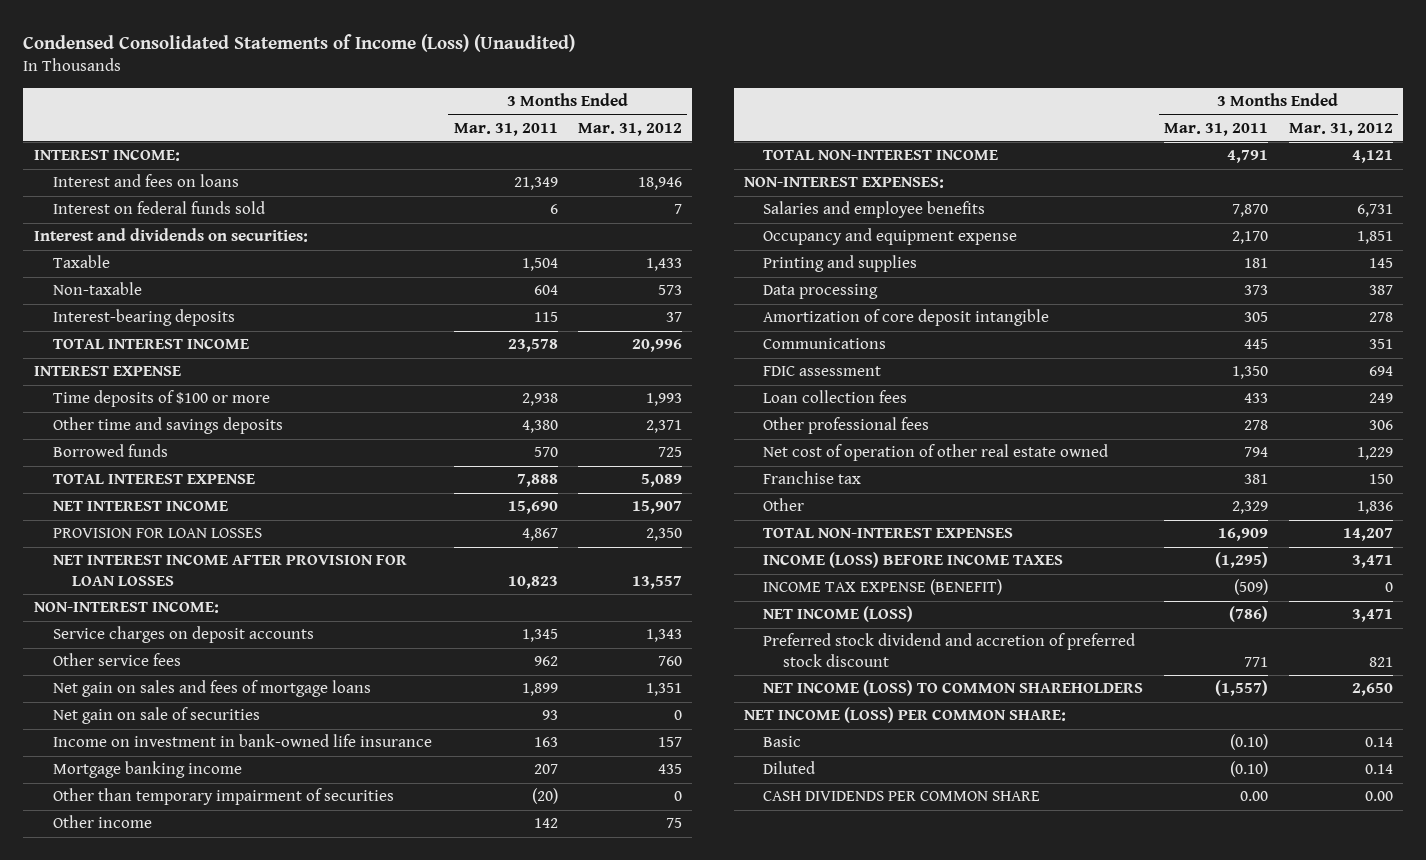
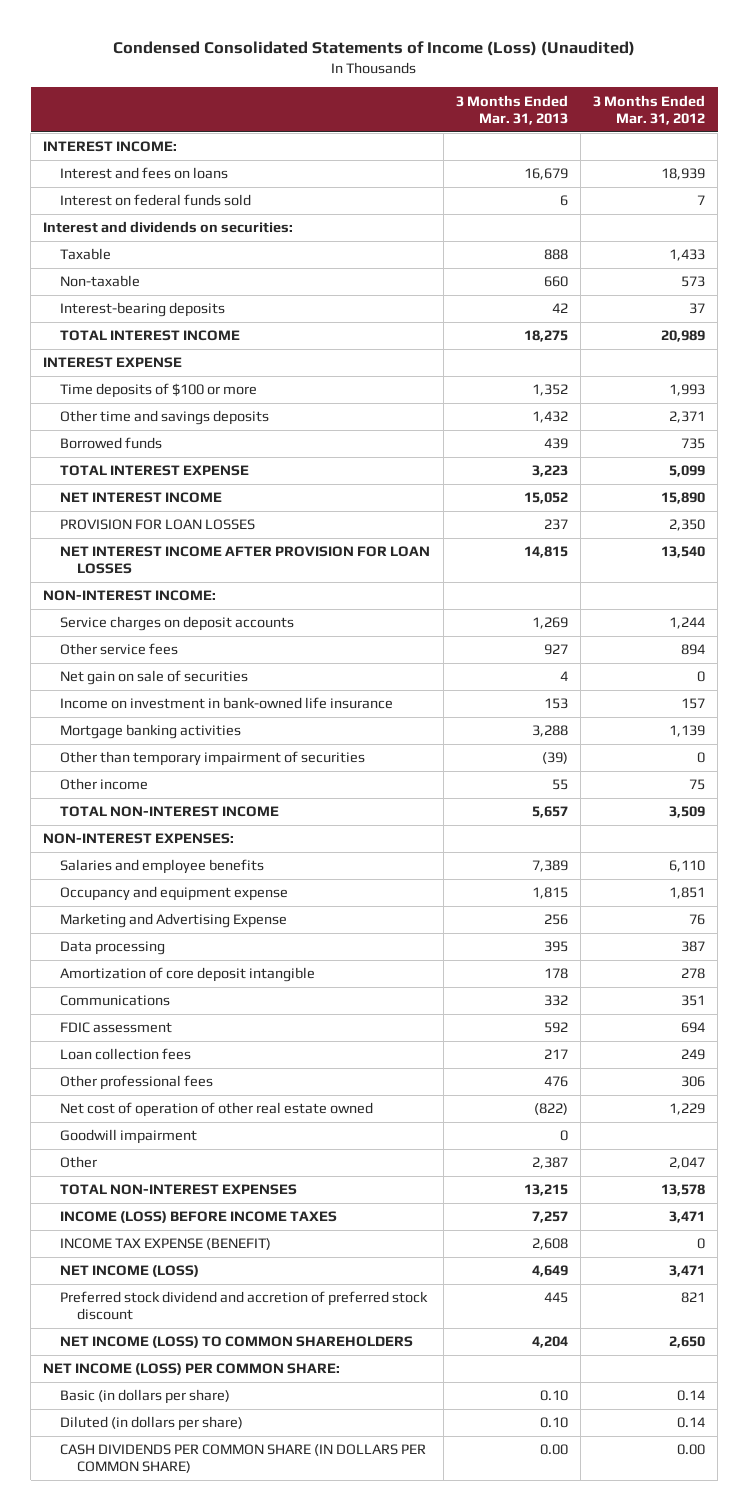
[453,122,558,136] Mar. 31, 2011 -> none
none -> [455,94,568,125] 3 Months Ended Mar. 31, 2013
[638,177,683,191] 18,946 -> [661,168,706,181] 18,939
[632,339,683,353] 20,996 -> [661,330,706,343] 20,989
[658,447,683,458] 725 -> [681,438,706,450] 735
[641,474,683,488] 5,089 -> [669,465,706,478] 5,099
[632,501,683,515] 15,907 -> [661,492,706,505] 15,890
[632,575,683,589] 13,557 -> [661,546,706,559] 13,540
[52,680,371,698] Net gain on sales and fees of mortgage loans -> none
[646,629,683,643] 1,343 -> [669,617,706,630] 1,244
[658,656,683,667] 760 -> [681,644,706,656] 894
[52,761,242,779] Mortgage banking income -> [60,724,242,740] Mortgage banking activities
[658,764,683,775] 435 -> [669,725,706,738] 1,139
[1351,150,1393,164] 4,121 -> [669,806,706,819] 3,509
[1356,204,1393,218] 6,731 -> [669,860,706,873] 6,110
[763,255,918,273] Printing and supplies -> none
none -> [60,913,288,929] Marketing and Advertising Expense
[763,471,862,485] Franchise tax -> none
none -> [60,1129,198,1145] Goodwill impairment
[1356,501,1393,515] 1,836 -> [669,1157,706,1170] 2,047
[1342,528,1393,542] 14,207 -> [661,1184,706,1197] 13,578
[763,736,802,748] Basic -> [60,1389,231,1405] Basic (in dollars per share)
[763,761,816,775] Diluted -> [60,1416,244,1432] Diluted (in dollars per share)
[763,791,1041,802] CASH DIVIDENDS PER COMMON SHARE -> [60,1444,427,1474] CASH DIVIDENDS PER COMMON SHARE (IN DOLLARS PER COMMON SHARE)

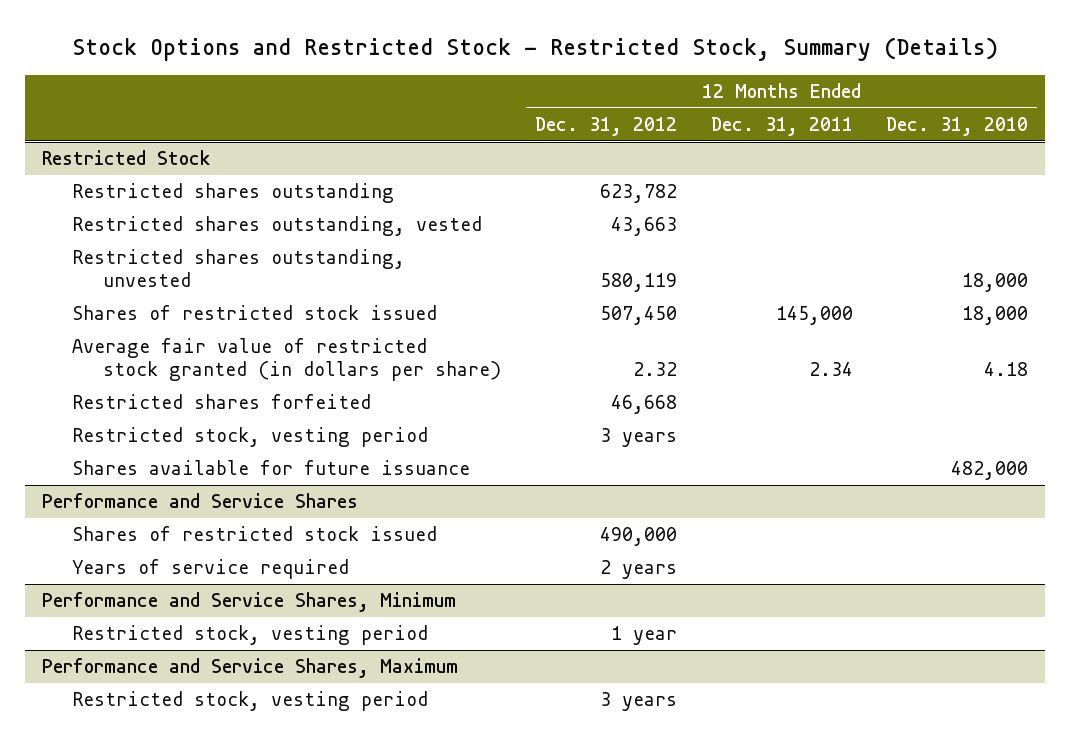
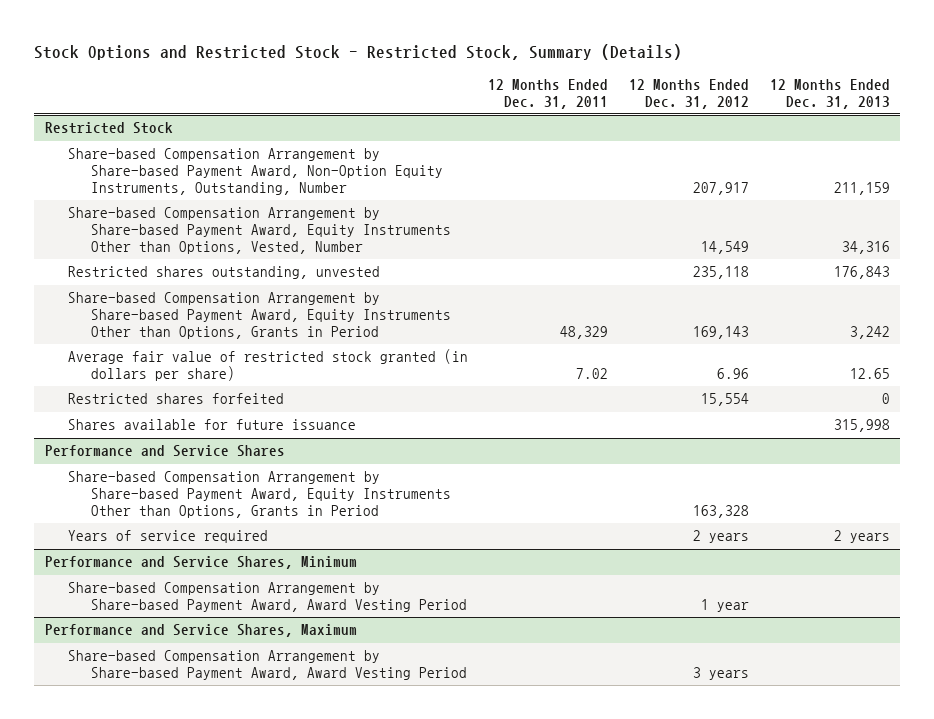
[886,117,1029,137] Dec. 31, 2010 -> none
none -> [769,78,890,109] 12 Months Ended Dec. 31, 2013
[72,183,395,204] Restricted shares outstanding -> none
[72,216,483,237] Restricted shares outstanding, vested -> none
[72,305,438,321] Shares of restricted stock issued -> none
[72,427,429,448] Restricted stock, vesting period -> none
none -> [67,148,443,196] Share-based Compensation Arrangement by Share-based Payment Award, Non-Option Equity Instruments, Outstanding, Number
none -> [67,207,451,255] Share-based Compensation Arrangement by Share-based Payment Award, Equity Instruments Other than Options, Vested, Number
[599,273,677,293] 580,119 -> [692,266,749,280] 235,118
none -> [67,292,451,340] Share-based Compensation Arrangement by Share-based Payment Award, Equity Instruments Other than Options, Grants in Period
[632,362,677,377] 2.32 -> [716,368,749,380] 6.96
[808,362,853,377] 2.34 -> [576,368,609,380] 7.02
[610,395,677,415] 46,668 -> [700,393,749,407] 15,554
[72,526,438,542] Shares of restricted stock issued -> none
none -> [67,471,451,519] Share-based Compensation Arrangement by Share-based Payment Award, Equity Instruments Other than Options, Grants in Period
[72,625,429,646] Restricted stock, vesting period -> [67,582,467,613] Share-based Compensation Arrangement by Share-based Payment Award, Award Vesting Period
[72,691,429,712] Restricted stock, vesting period -> [67,650,467,681] Share-based Compensation Arrangement by Share-based Payment Award, Award Vesting Period

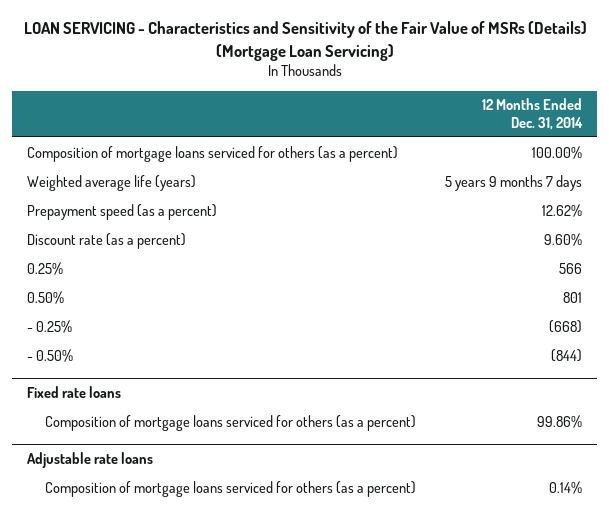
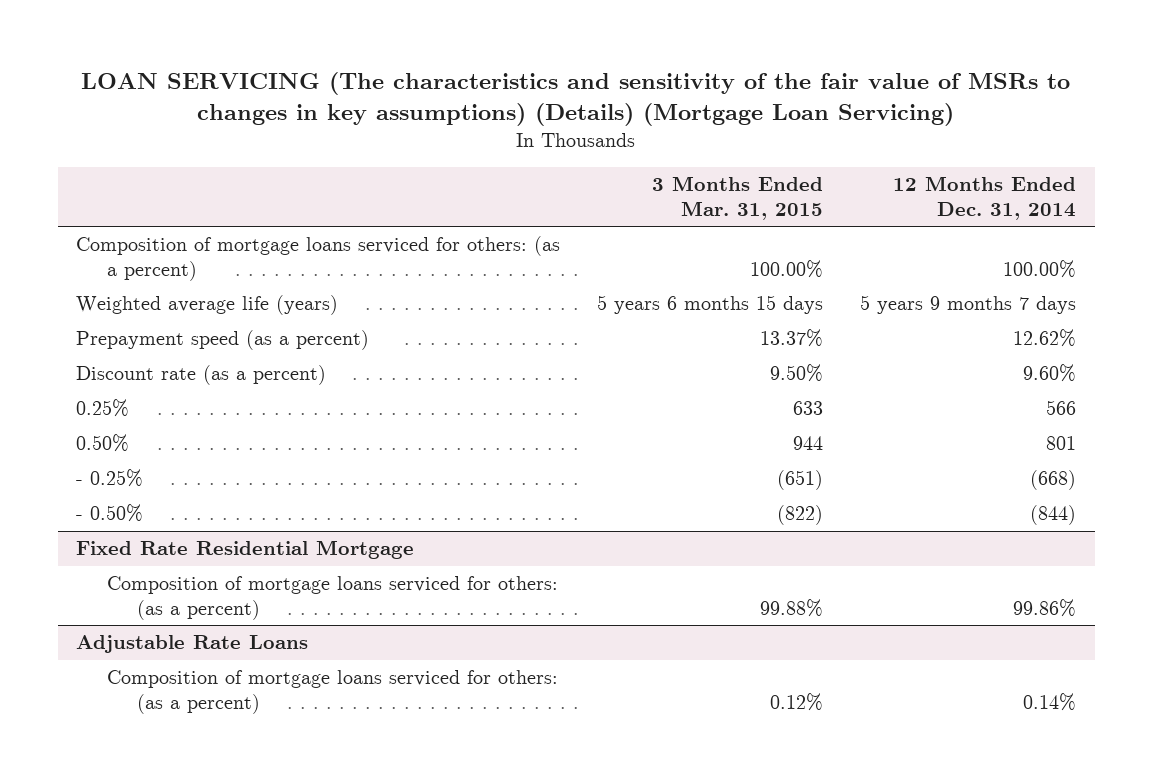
[23,21,587,61] LOAN SERVICING - Characteristics and Sensitivity of the Fair Value of MSRs (Details) (Mortgage Loan Servicing) -> [81,71,1071,126] LOAN SERVICING (The characteristics and sensitivity of the fair value of MSRs to changes in key assumptions) (Details) (Mortgage Loan Servicing)
none -> [652,175,824,220] 3 Months Ended Mar. 31, 2015
[26,145,398,162] Composition of mortgage loans serviced for others (as a percent) -> [76,236,561,282] Composition of mortgage loans serviced for others: (as a percent)
[26,386,121,399] Fixed rate loans -> none
none -> [76,540,415,560] Fixed Rate Residential Mortgage
[44,414,416,431] Composition of mortgage loans serviced for others (as a percent) -> [106,576,558,621] Composition of mortgage loans serviced for others: (as a percent)
[26,452,153,469] Adjustable rate loans -> [76,635,309,654] Adjustable Rate Loans
[44,480,416,497] Composition of mortgage loans serviced for others (as a percent) -> [106,670,558,715] Composition of mortgage loans serviced for others: (as a percent)

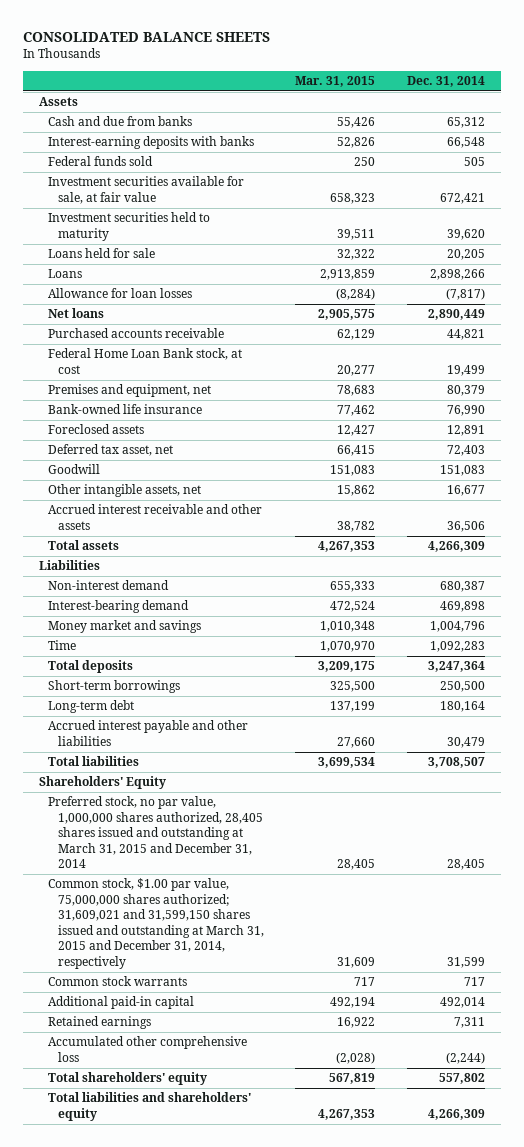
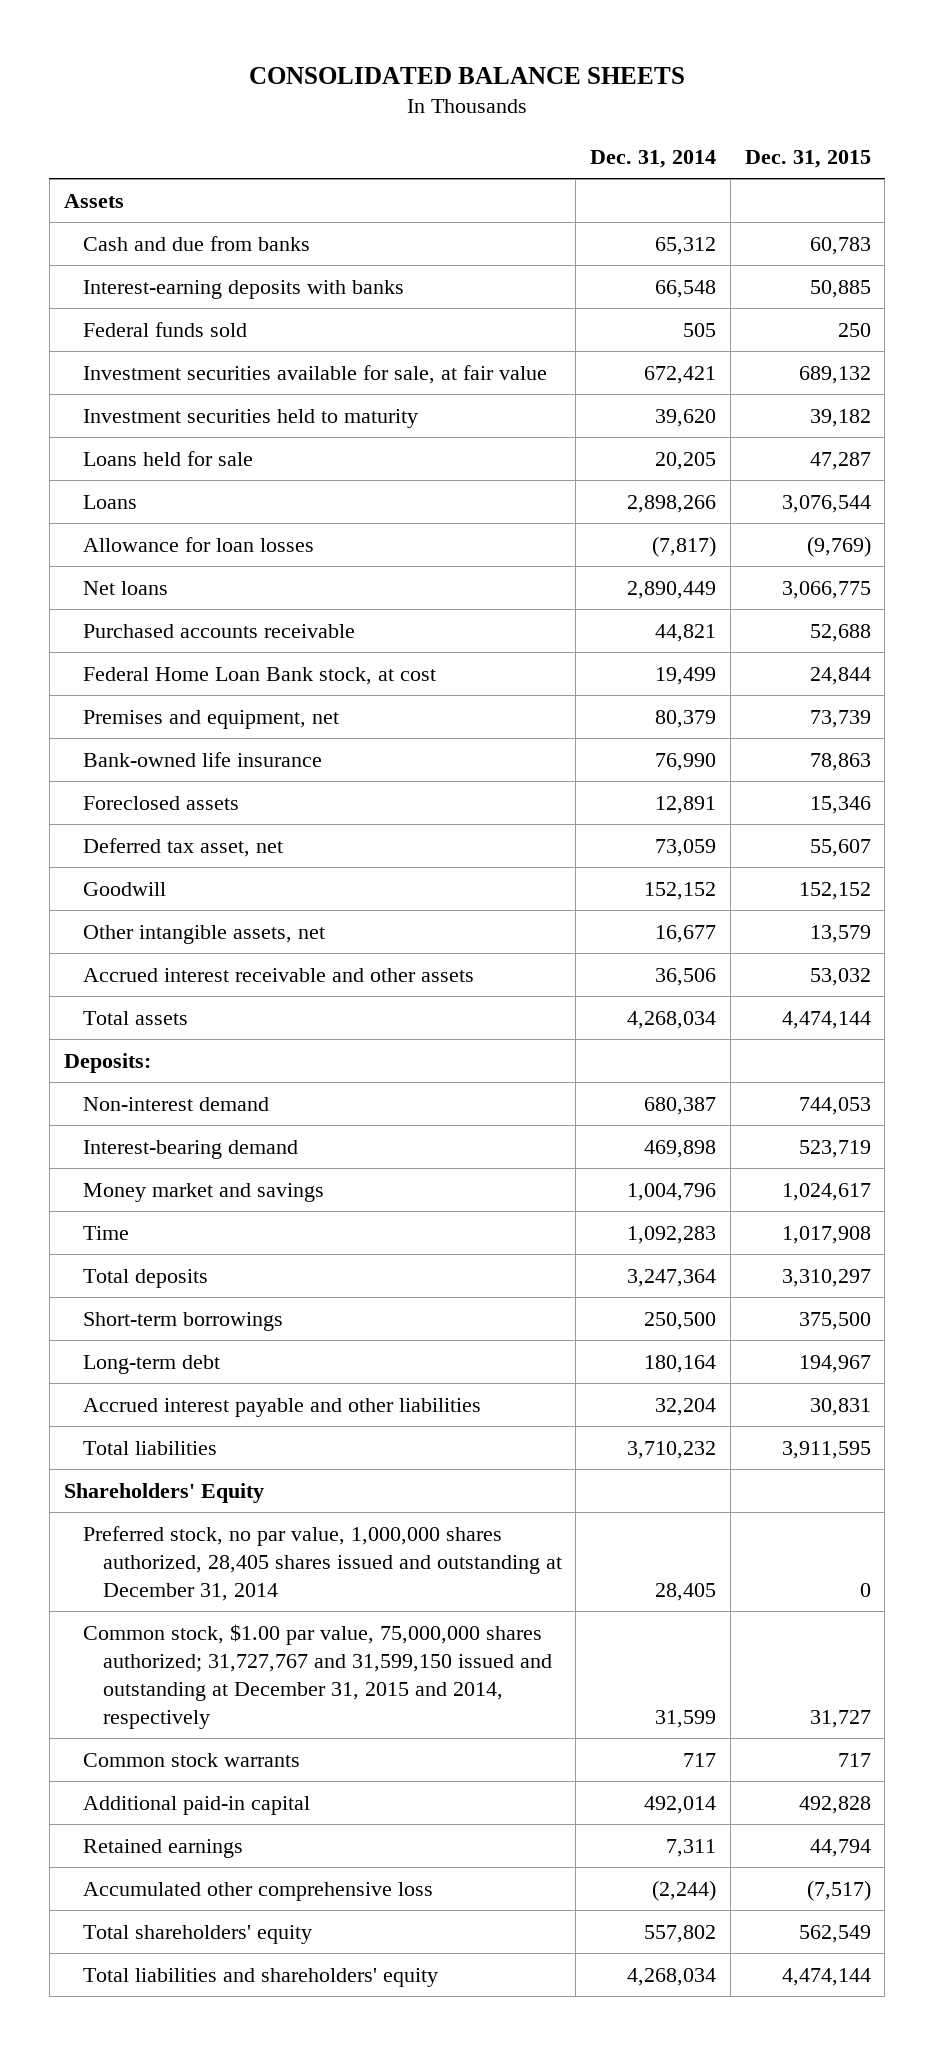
[295,75,376,87] Mar. 31, 2015 -> none
none -> [744,149,871,168] Dec. 31, 2015
[447,445,486,457] 72,403 -> [655,838,717,857] 73,059
[440,465,486,477] 151,083 -> [644,881,717,900] 152,152
[39,560,101,571] Liabilities -> none
[428,541,486,553] 4,266,309 -> [627,1010,717,1029] 4,268,034
none -> [63,1052,151,1073] Deposits:
[447,736,486,748] 30,479 -> [655,1397,717,1416] 32,204
[428,757,486,769] 3,708,507 -> [627,1440,717,1459] 3,710,232
[48,796,263,869] Preferred stock, no par value, 1,000,000 shares authorized, 28,405 shares issued and outstanding at March 31, 2015 and December 31, 2014 -> [83,1525,562,1601] Preferred stock, no par value, 1,000,000 shares authorized, 28,405 shares issued and outstanding at December 31, 2014
[48,878,264,970] Common stock, $1.00 par value, 75,000,000 shares authorized; 31,609,021 and 31,599,150 shares issued and outstanding at March 31, 2015 and December 31, 2014, respectively -> [83,1623,552,1729] Common stock, $1.00 par value, 75,000,000 shares authorized; 31,727,767 and 31,599,150 issued and outstanding at December 31, 2015 and 2014, respectively
[428,1108,486,1120] 4,266,309 -> [627,1967,717,1986] 4,268,034

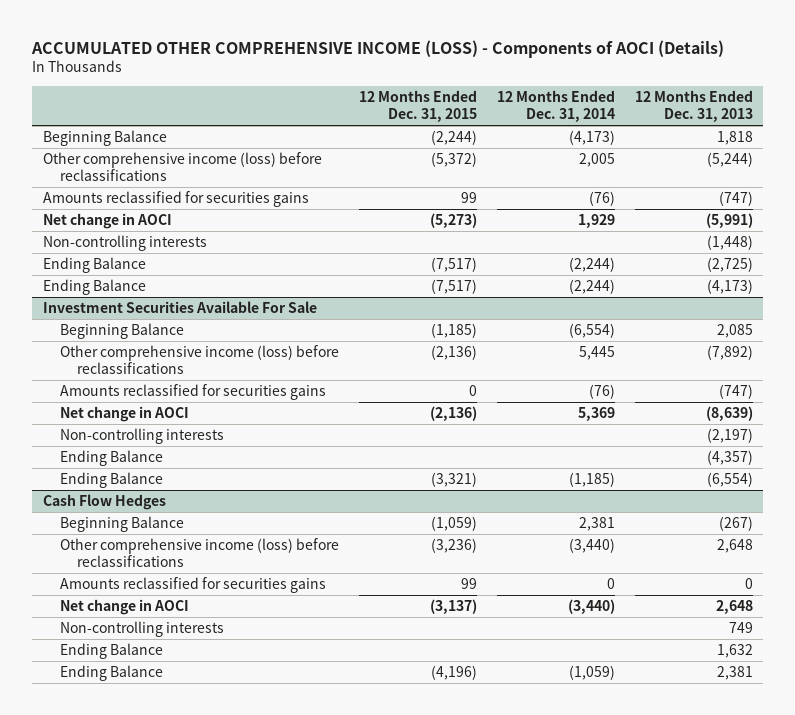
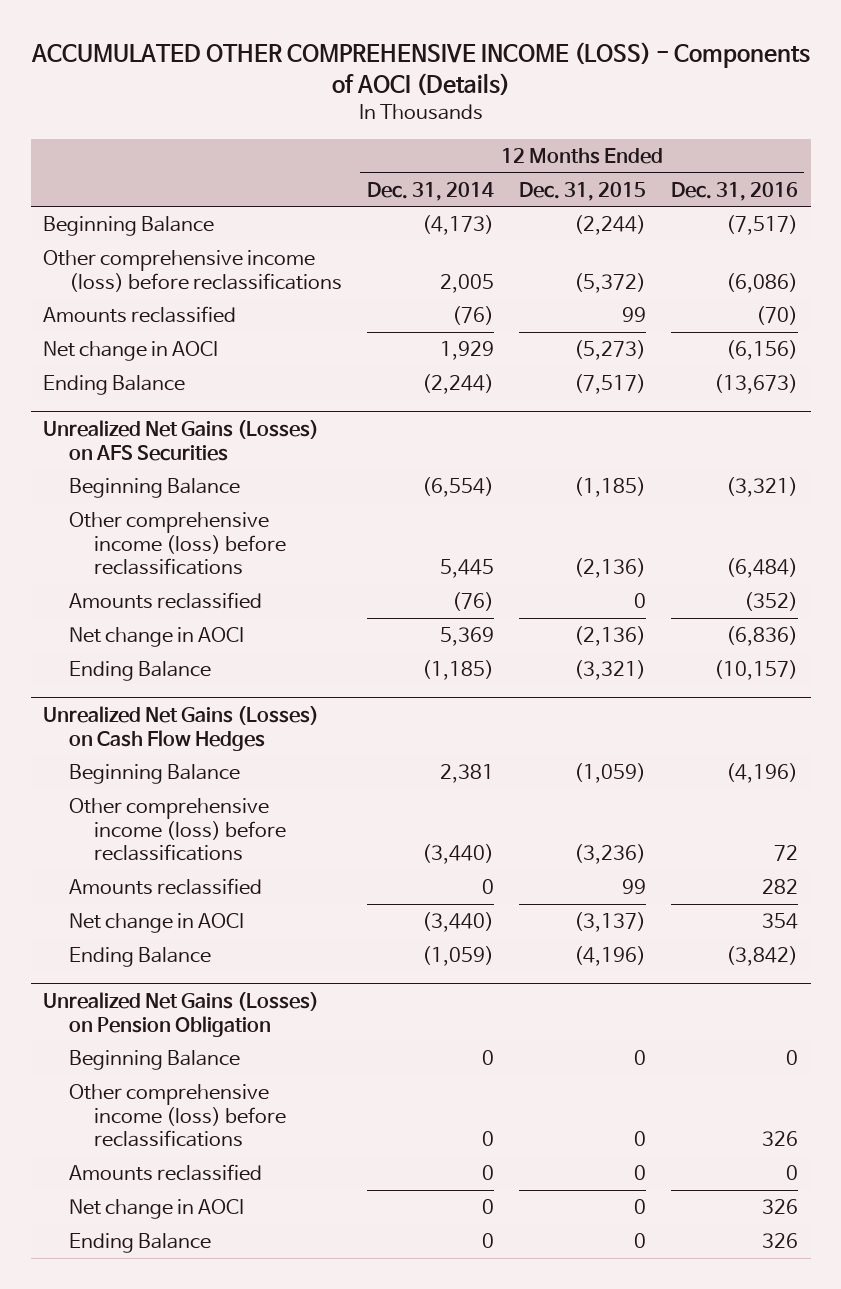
[634,90,753,123] 12 Months Ended Dec. 31, 2013 -> none
none -> [671,181,799,201] Dec. 31, 2016
[42,191,309,208] Amounts reclassified for securities gains -> [43,306,237,324] Amounts reclassified
[42,235,207,252] Non-controlling interests -> none
[42,279,146,296] Ending Balance -> none
[42,301,317,314] Investment Securities Available For Sale -> [43,419,320,461] Unrealized Net Gains (Losses) on AFS Securities
[59,384,326,401] Amounts reclassified for securities gains -> [68,592,262,610] Amounts reclassified
[59,428,224,445] Non-controlling interests -> none
[59,450,163,467] Ending Balance -> none
[42,494,166,511] Cash Flow Hedges -> [43,705,320,751] Unrealized Net Gains (Losses) on Cash Flow Hedges
[59,577,326,594] Amounts reclassified for securities gains -> [68,878,262,896] Amounts reclassified
[59,621,224,638] Non-controlling interests -> none
[59,643,163,660] Ending Balance -> none
none -> [43,991,320,1037] Unrealized Net Gains (Losses) on Pension Obligation
none -> [68,1050,240,1071] Beginning Balance
none -> [68,1084,286,1148] Other comprehensive income (loss) before reclassifications
none -> [68,1164,262,1182] Amounts reclassified
none -> [68,1199,244,1220] Net change in AOCI
none -> [68,1233,211,1254] Ending Balance

